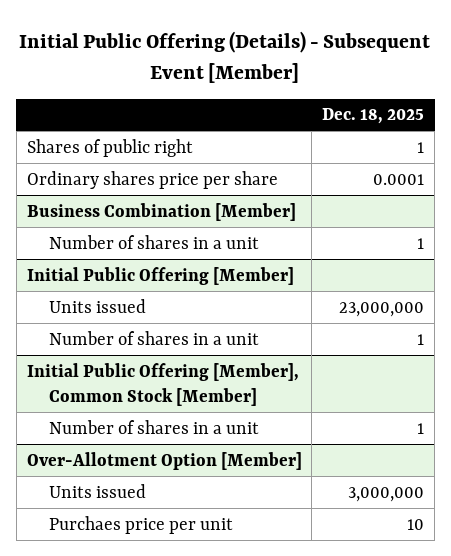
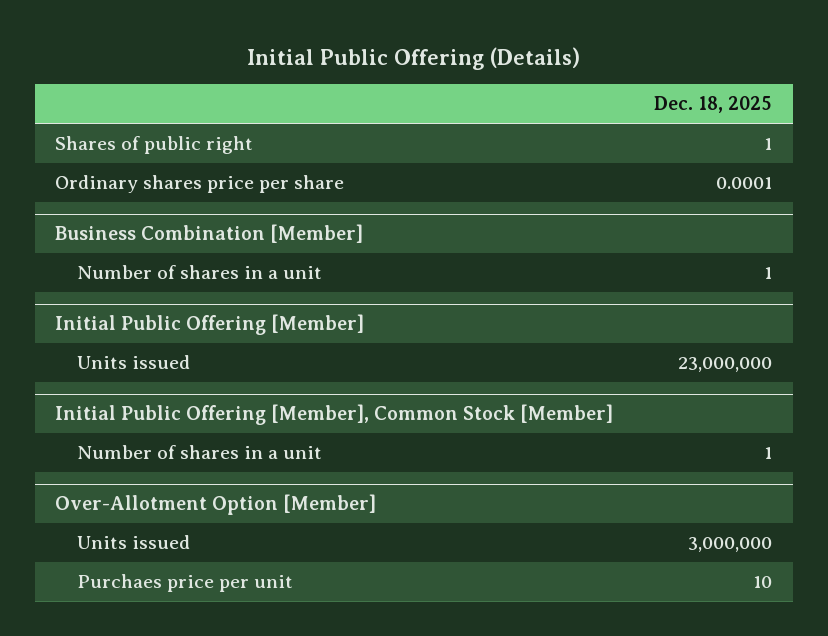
[19,30,431,83] Initial Public Offering (Details) - Subsequent Event [Member] -> [246,46,580,70] Initial Public Offering (Details)
[49,330,260,345] Number of shares in a unit -> none

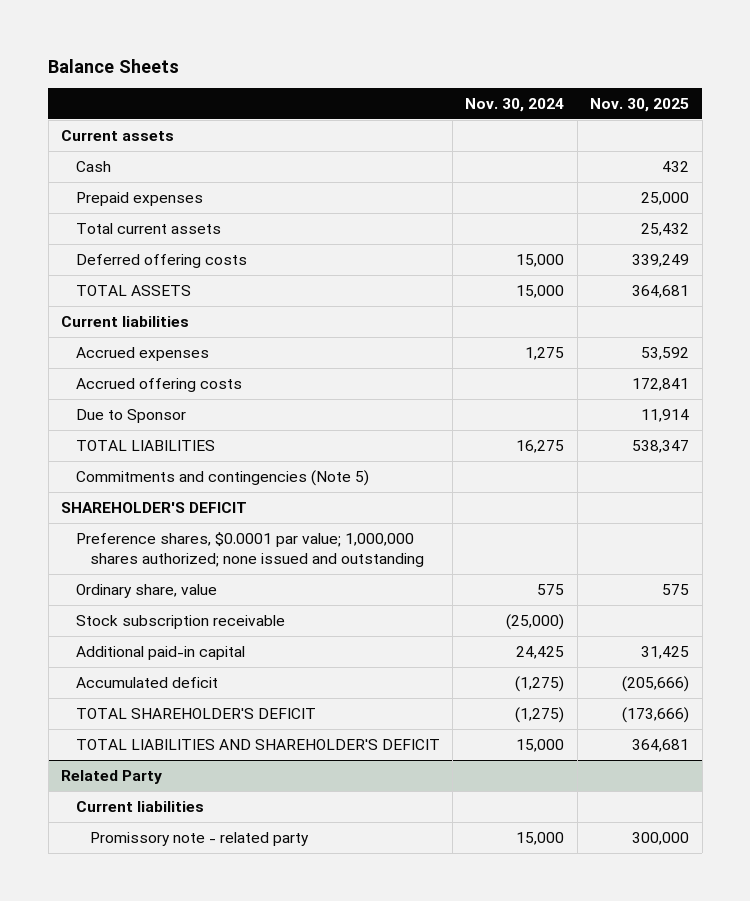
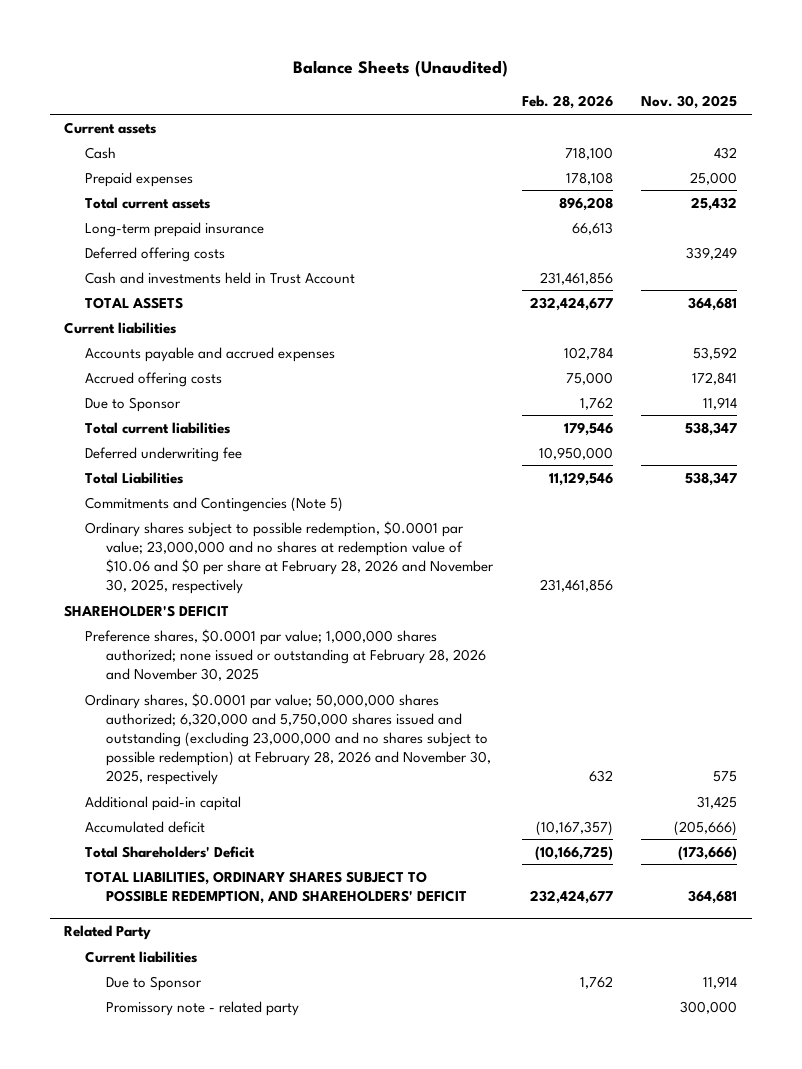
[48,58,180,73] Balance Sheets -> [292,60,508,78] Balance Sheets (Unaudited)
[465,98,565,113] Nov. 30, 2024 -> none
none -> [521,95,613,110] Feb. 28, 2026
none -> [85,221,265,237] Long-term prepaid insurance
none -> [85,271,356,284] Cash and investments held in Trust Account
[75,346,209,361] Accrued expenses -> [85,346,336,362] Accounts payable and accrued expenses
[75,439,215,451] TOTAL LIABILITIES -> [85,421,231,434] Total current liabilities
none -> [85,446,243,462] Deferred underwriting fee
none -> [85,471,184,484] Total Liabilities
[75,469,369,486] Commitments and contingencies (Note 5) -> [85,496,344,512] Commitments and Contingencies (Note 5)
none -> [85,520,494,595] Ordinary shares subject to possible redemption, $0.0001 par value; 23,000,000 and no shares at redemption value of $10.06 and $0 per share at February 28, 2026 and November 30, 2025, respectively
[75,614,285,629] Stock subscription receivable -> none
[75,531,424,567] Preference shares, $0.0001 par value; 1,000,000 shares authorized; none issued and outstanding -> [85,628,486,682] Preference shares, $0.0001 par value; 1,000,000 shares authorized; none issued or outstanding at February 28, 2026 and November 30, 2025
[75,583,217,598] Ordinary share, value -> [85,692,491,786] Ordinary shares, $0.0001 par value; 50,000,000 shares authorized; 6,320,000 and 5,750,000 shares issued and outstanding (excluding 23,000,000 and no shares subject to possible redemption) at February 28, 2026 and November 30, 2025, respectively
[75,707,316,719] TOTAL SHAREHOLDER'S DEFICIT -> [85,845,256,858] Total Shareholders' Deficit
[75,738,440,750] TOTAL LIABILITIES AND SHAREHOLDER'S DEFICIT -> [85,870,467,904] TOTAL LIABILITIES, ORDINARY SHARES SUBJECT TO POSSIBLE REDEMPTION, AND SHAREHOLDERS' DEFICIT
none -> [105,975,202,991] Due to Sponsor

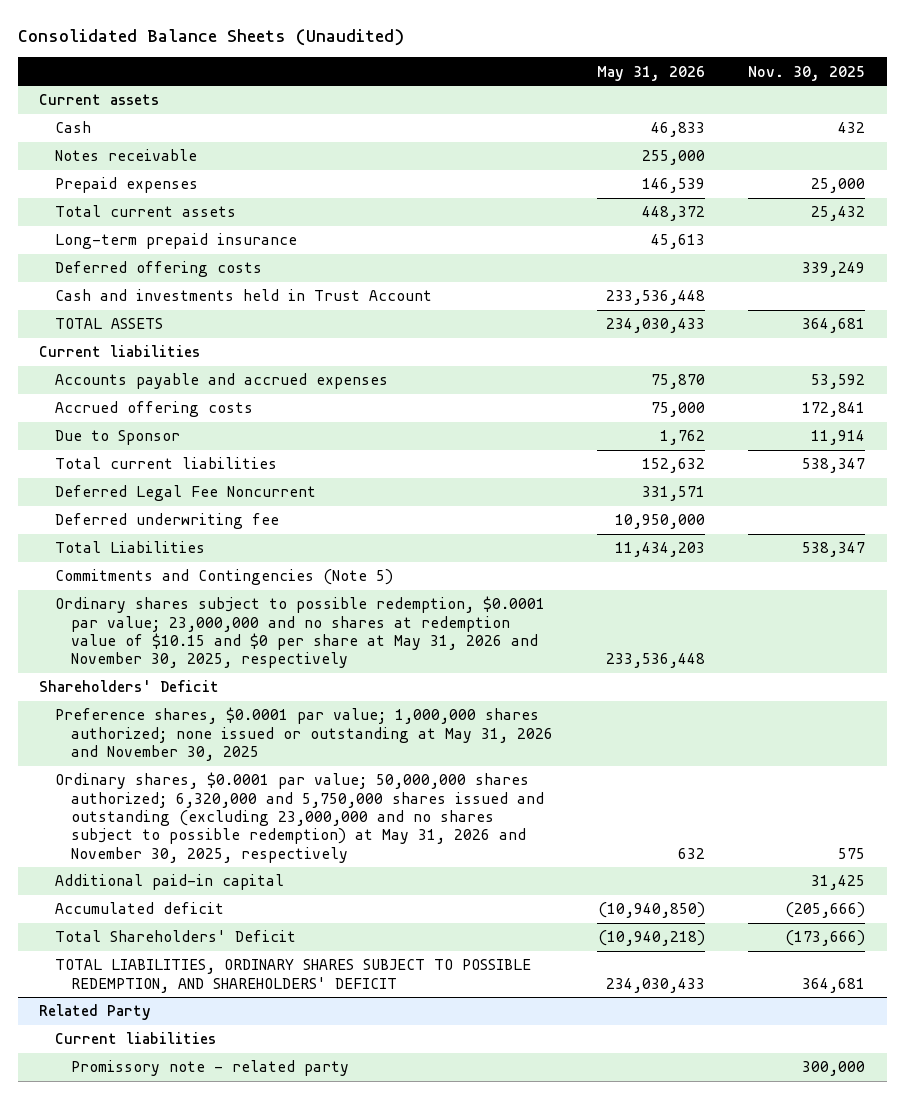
[292,60,508,78] Balance Sheets (Unaudited) -> [17,28,404,46] Consolidated Balance Sheets (Unaudited)
[521,95,613,110] Feb. 28, 2026 -> none
none -> [596,65,705,81] May 31, 2026
none -> [55,149,198,162] Notes receivable
none -> [55,485,317,502] Deferred Legal Fee Noncurrent
[85,520,494,595] Ordinary shares subject to possible redemption, $0.0001 par value; 23,000,000 and no shares at redemption value of $10.06 and $0 per share at February 28, 2026 and November 30, 2025, respectively -> [55,596,546,669] Ordinary shares subject to possible redemption, $0.0001 par value; 23,000,000 and no shares at redemption value of $10.15 and $0 per share at May 31, 2026 and November 30, 2025, respectively
[64,604,230,617] SHAREHOLDER'S DEFICIT -> [39,680,220,693] Shareholders' Deficit
[85,628,486,682] Preference shares, $0.0001 par value; 1,000,000 shares authorized; none issued or outstanding at February 28, 2026 and November 30, 2025 -> [55,707,554,762] Preference shares, $0.0001 par value; 1,000,000 shares authorized; none issued or outstanding at May 31, 2026 and November 30, 2025
[85,692,491,786] Ordinary shares, $0.0001 par value; 50,000,000 shares authorized; 6,320,000 and 5,750,000 shares issued and outstanding (excluding 23,000,000 and no shares subject to possible redemption) at February 28, 2026 and November 30, 2025, respectively -> [55,772,545,863] Ordinary shares, $0.0001 par value; 50,000,000 shares authorized; 6,320,000 and 5,750,000 shares issued and outstanding (excluding 23,000,000 and no shares subject to possible redemption) at May 31, 2026 and November 30, 2025, respectively
[105,975,202,991] Due to Sponsor -> none

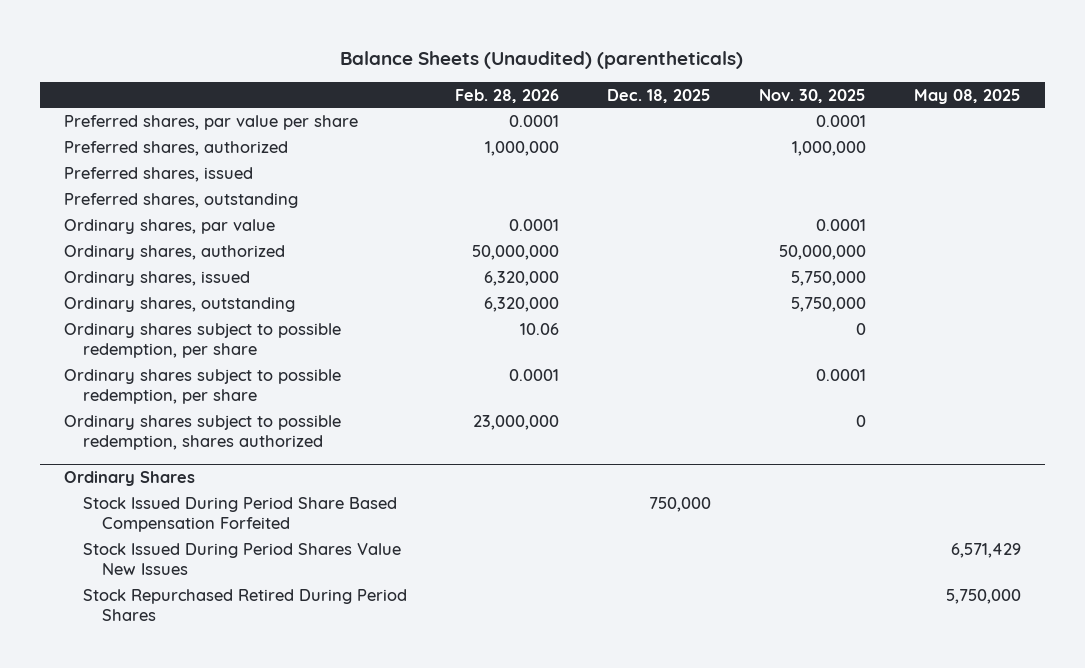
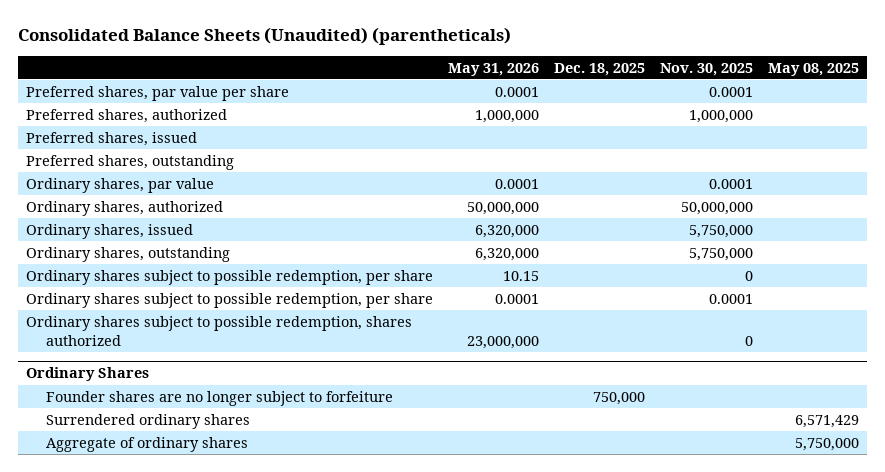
[340,51,744,70] Balance Sheets (Unaudited) (parentheticals) -> [18,27,512,46] Consolidated Balance Sheets (Unaudited) (parentheticals)
[454,88,559,103] Feb. 28, 2026 -> none
none -> [447,62,539,76] May 31, 2026
[82,496,397,533] Stock Issued During Period Share Based Compensation Forfeited -> [45,390,393,406] Founder shares are no longer subject to forfeiture
[82,542,401,576] Stock Issued During Period Shares Value New Issues -> [45,413,250,429] Surrendered ordinary shares
[82,588,407,622] Stock Repurchased Retired During Period Shares -> [45,436,248,452] Aggregate of ordinary shares

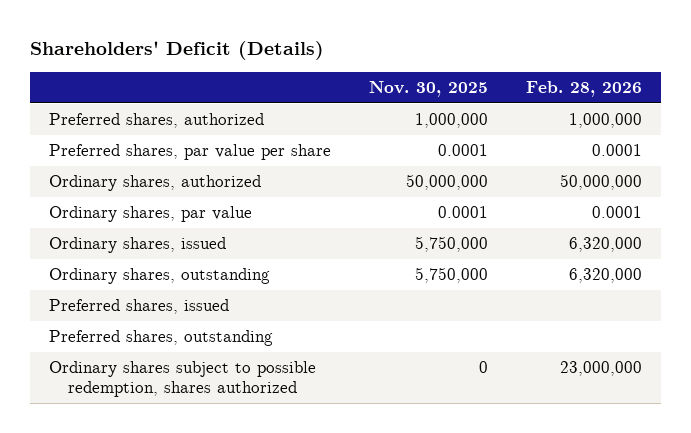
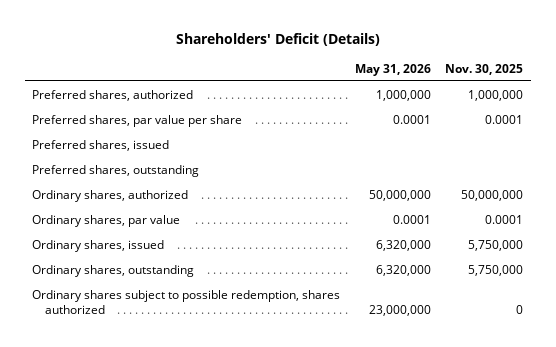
[526,80,643,97] Feb. 28, 2026 -> none
none -> [354,63,431,76] May 31, 2026
[49,299,230,315] Preferred shares, issued -> [32,139,170,151] Preferred shares, issued
[49,330,274,347] Preferred shares, outstanding -> [32,164,200,177] Preferred shares, outstanding

